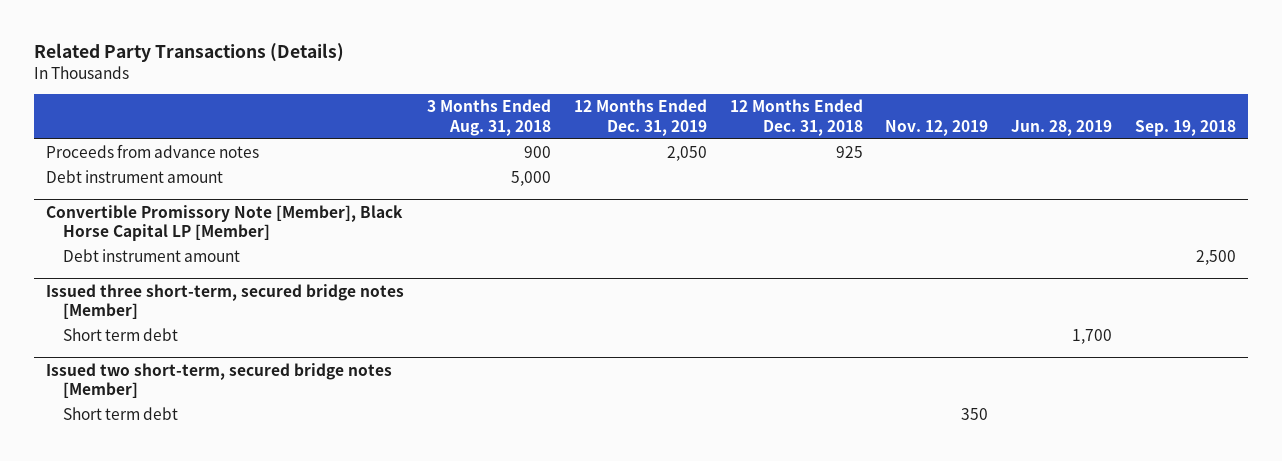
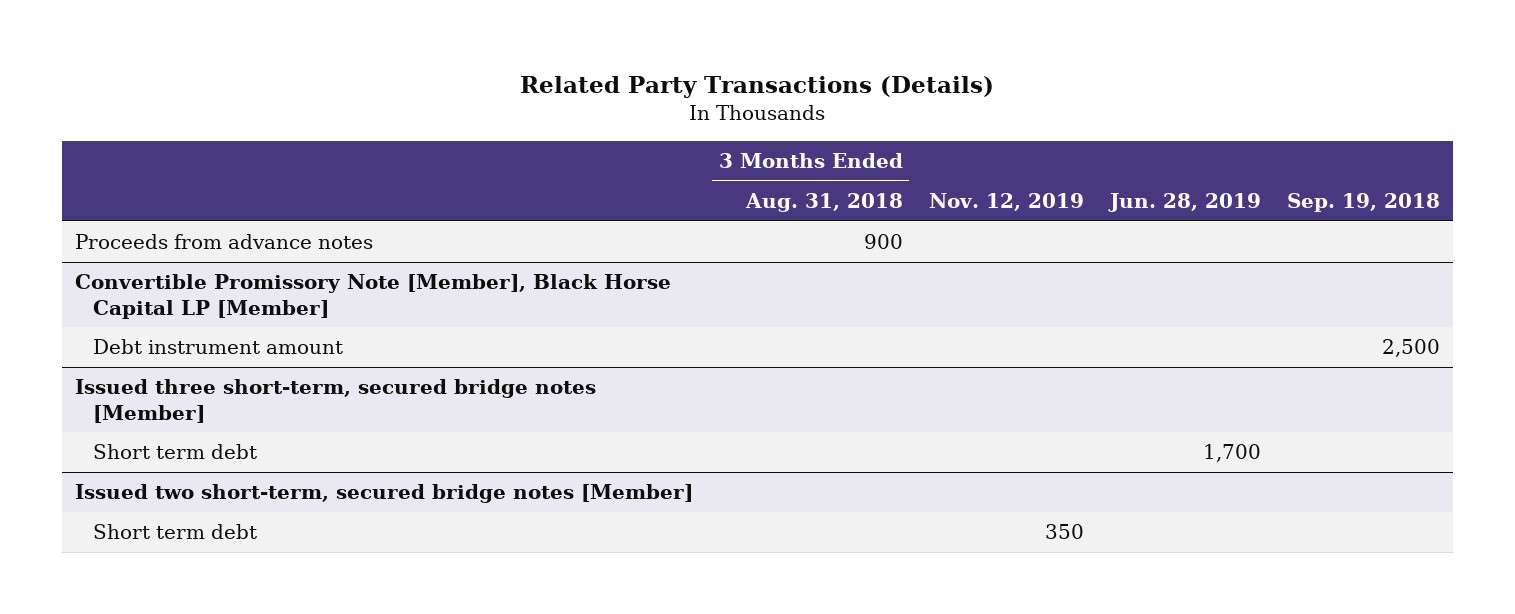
[573,99,707,136] 12 Months Ended Dec. 31, 2019 -> none
[729,99,863,136] 12 Months Ended Dec. 31, 2018 -> none
[45,170,223,184] Debt instrument amount -> none

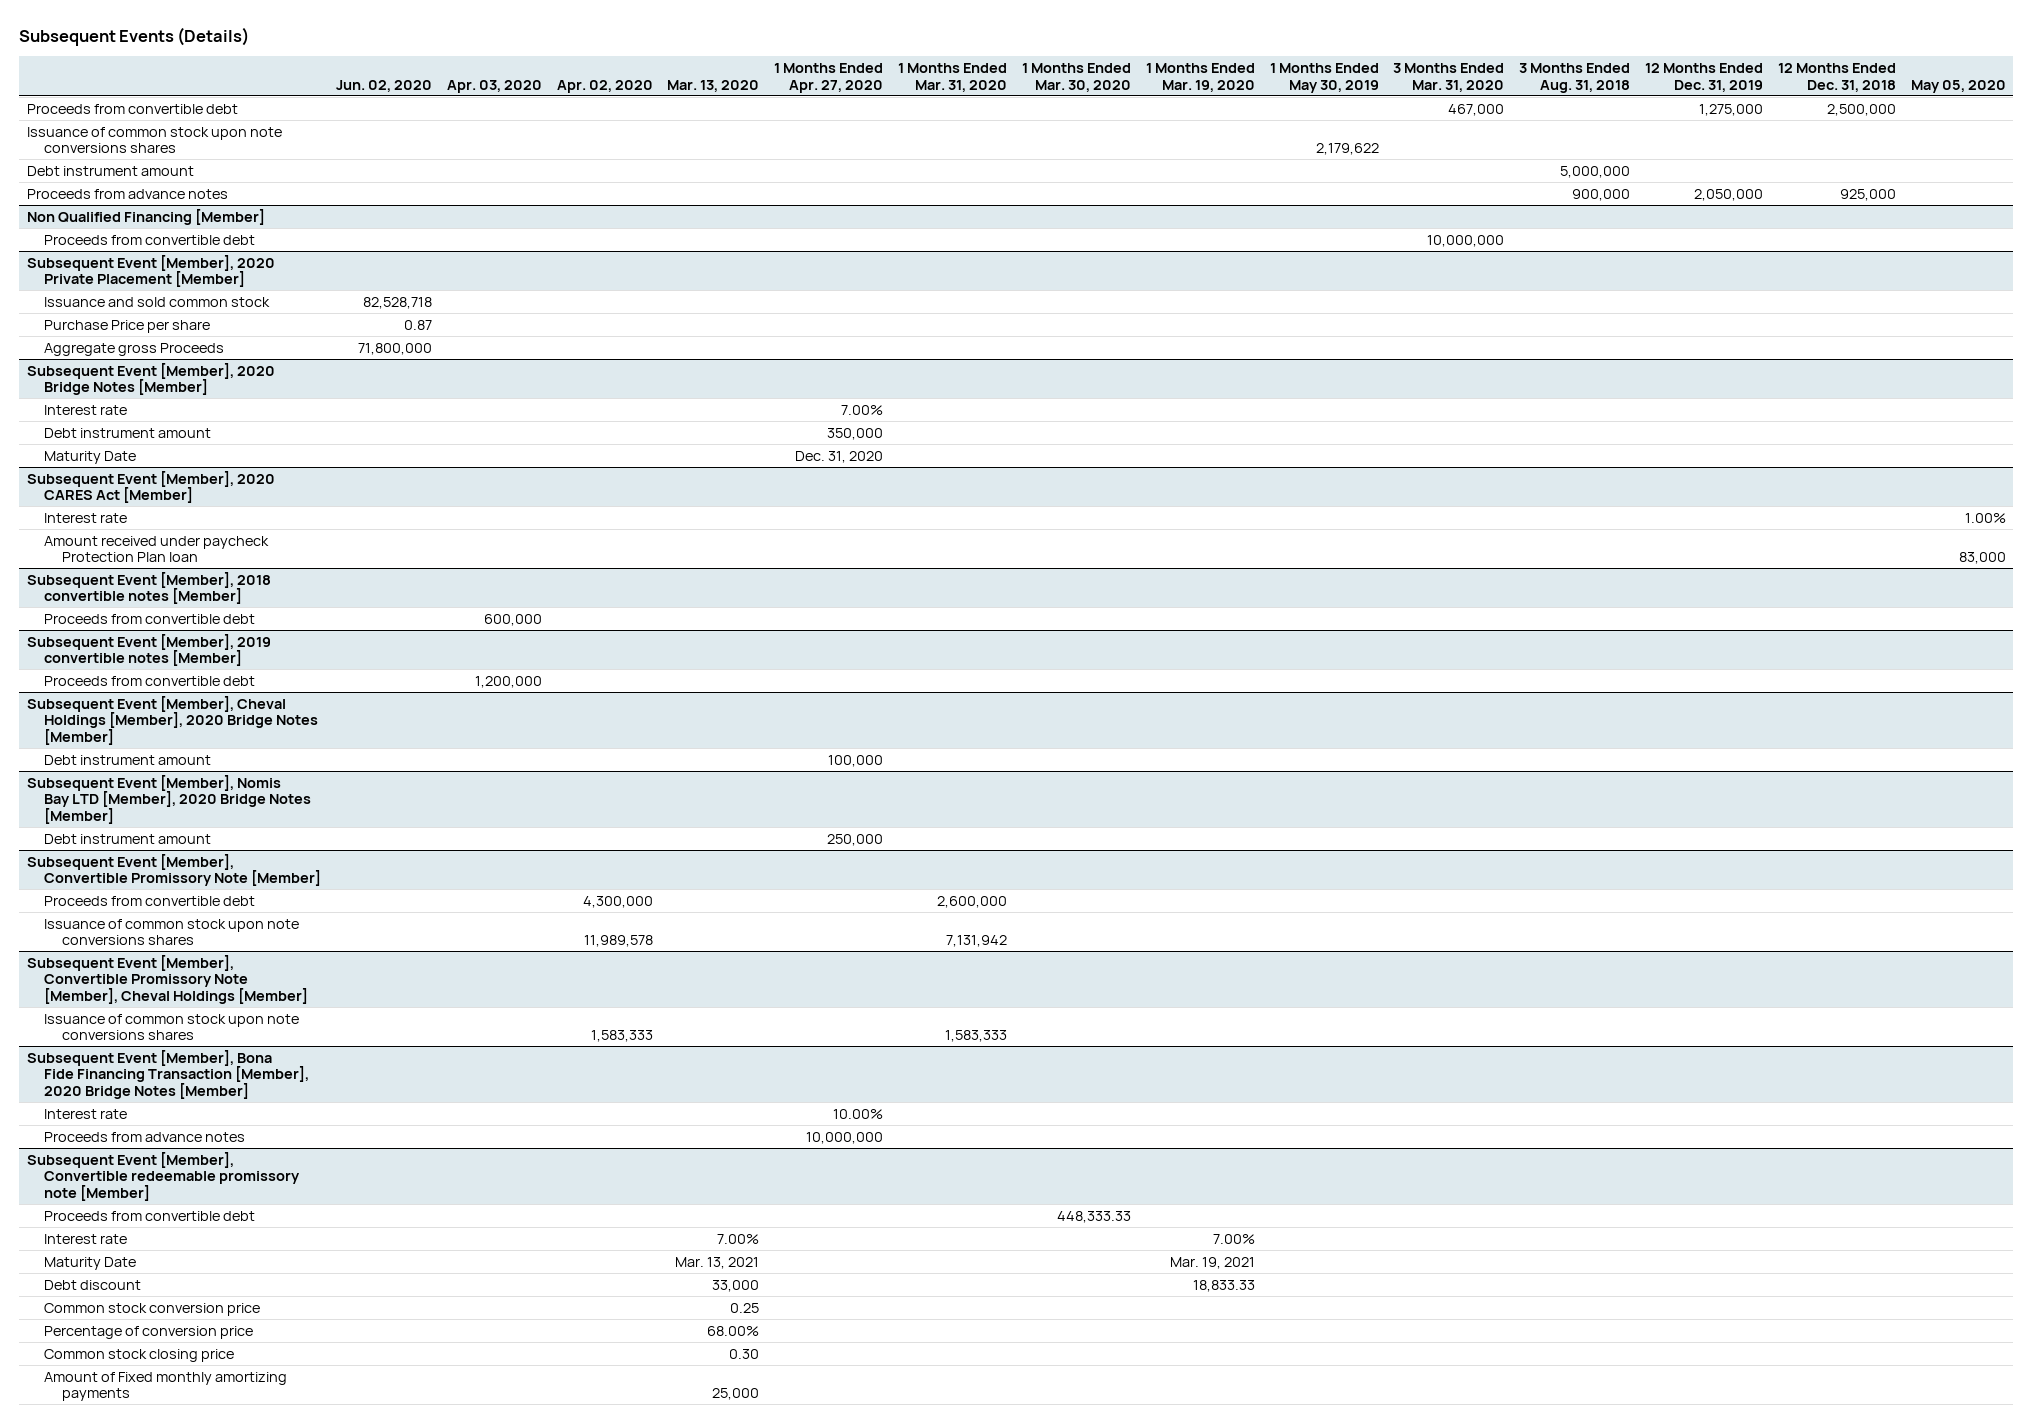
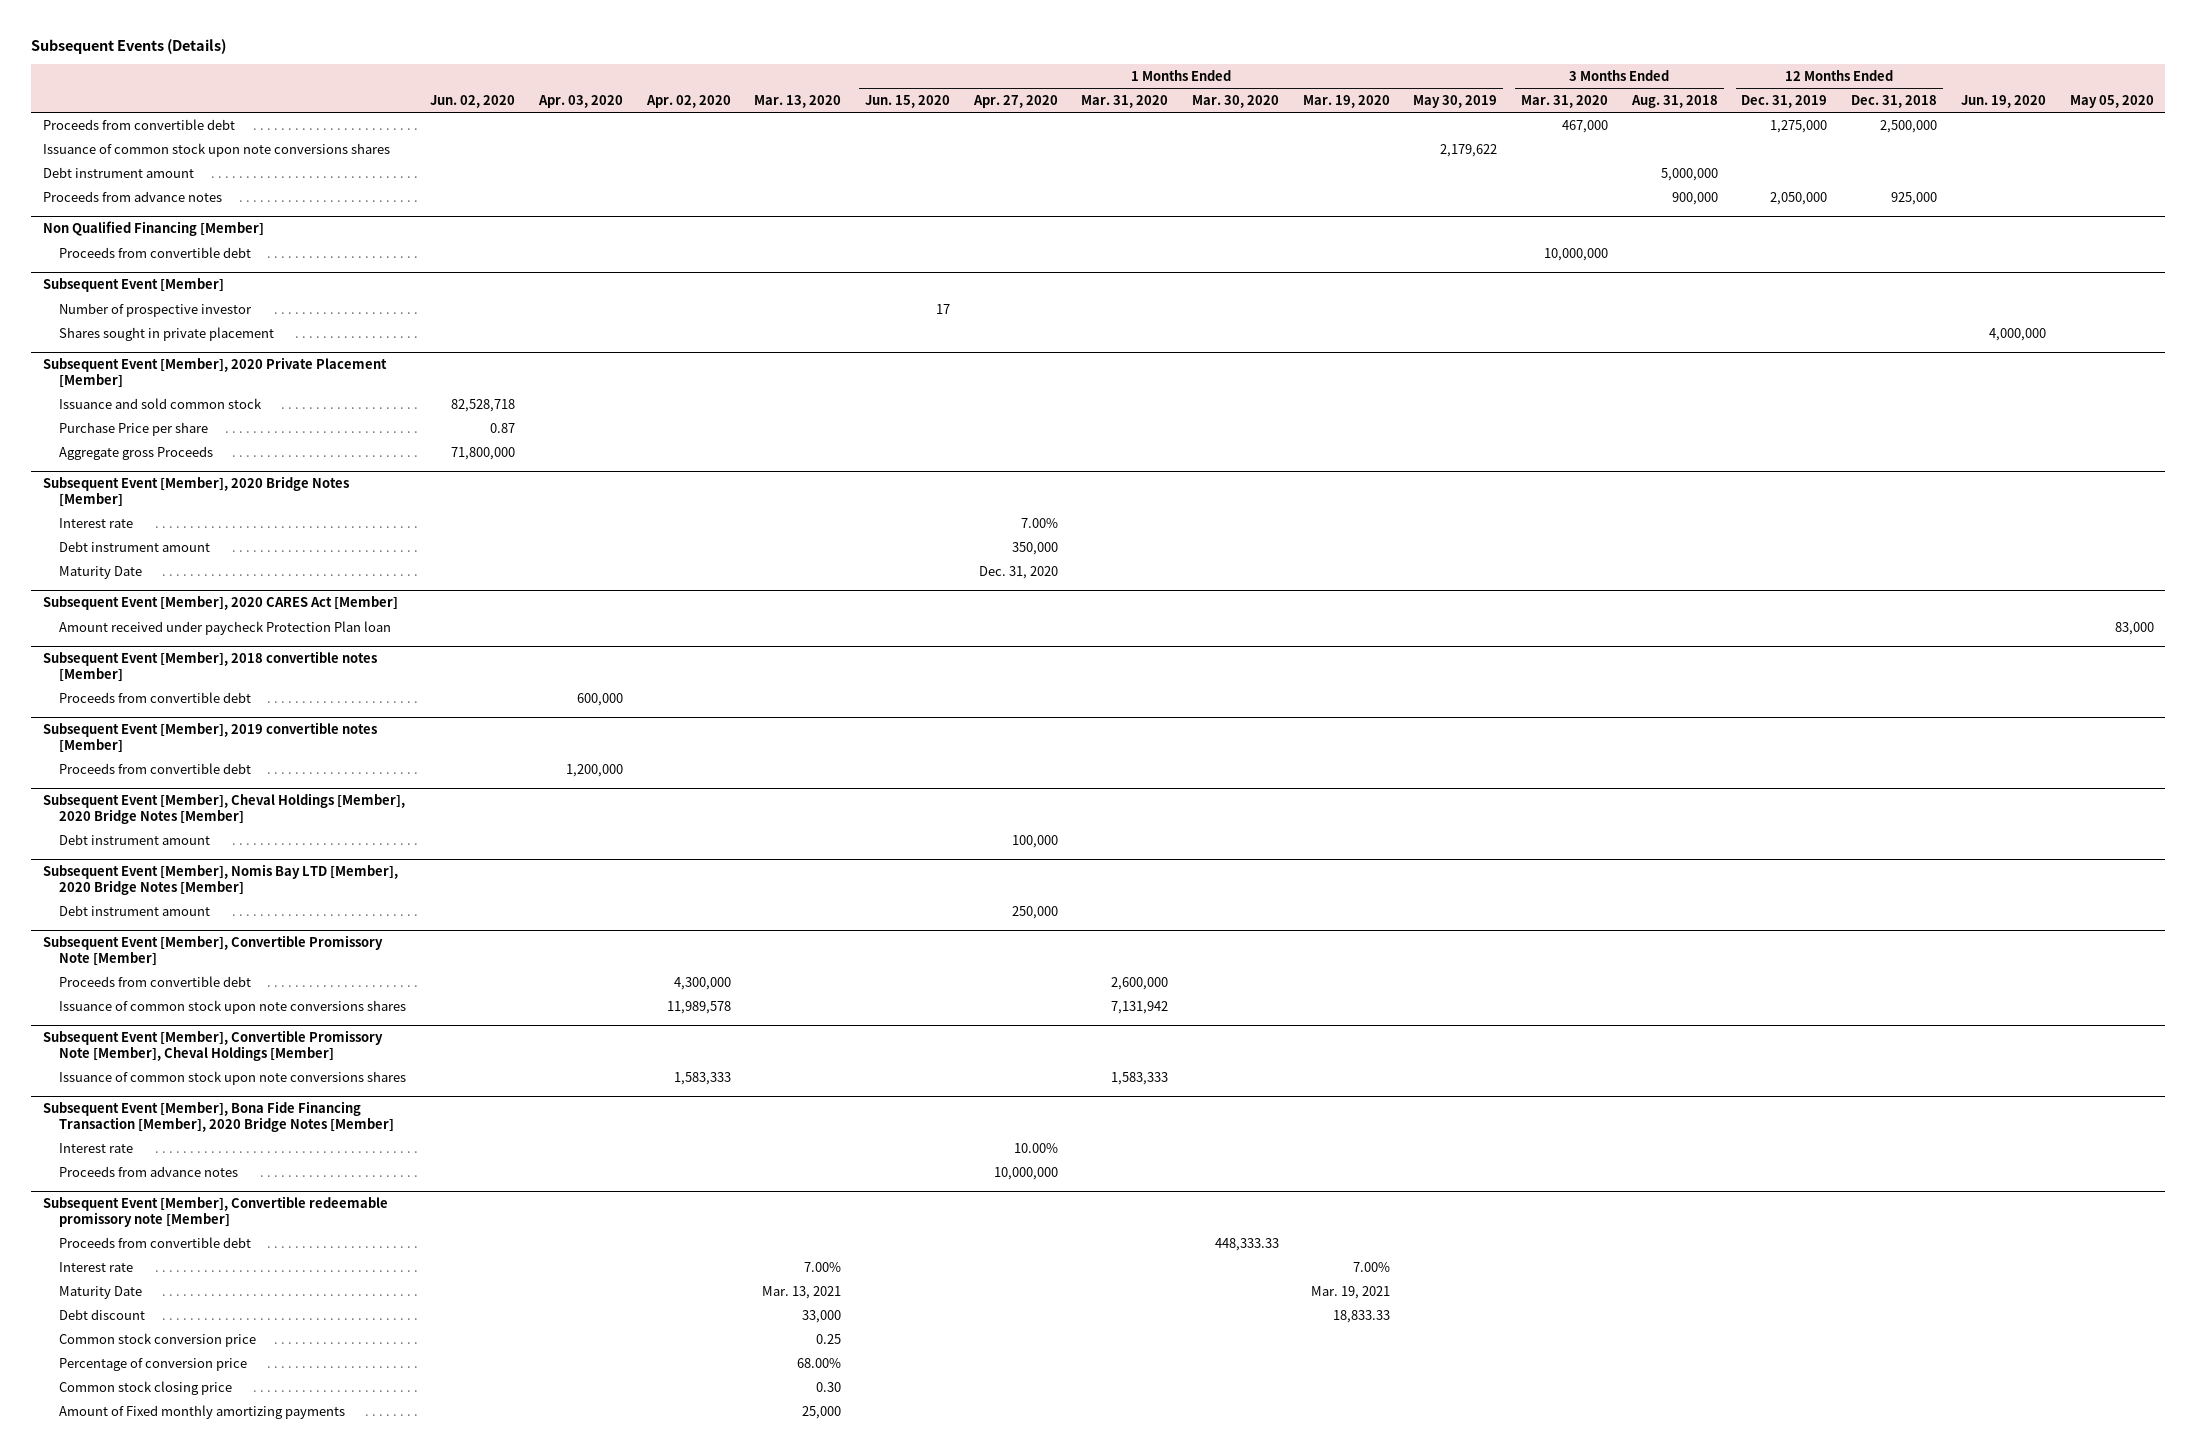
none -> [864,94,950,108] Jun. 15, 2020
none -> [1960,94,2046,108] Jun. 19, 2020
none -> [43,278,225,293] Subsequent Event [Member]
none -> [59,302,253,317] Number of prospective investor
none -> [59,326,275,341] Shares sought in private placement
[44,512,128,523] Interest rate -> none

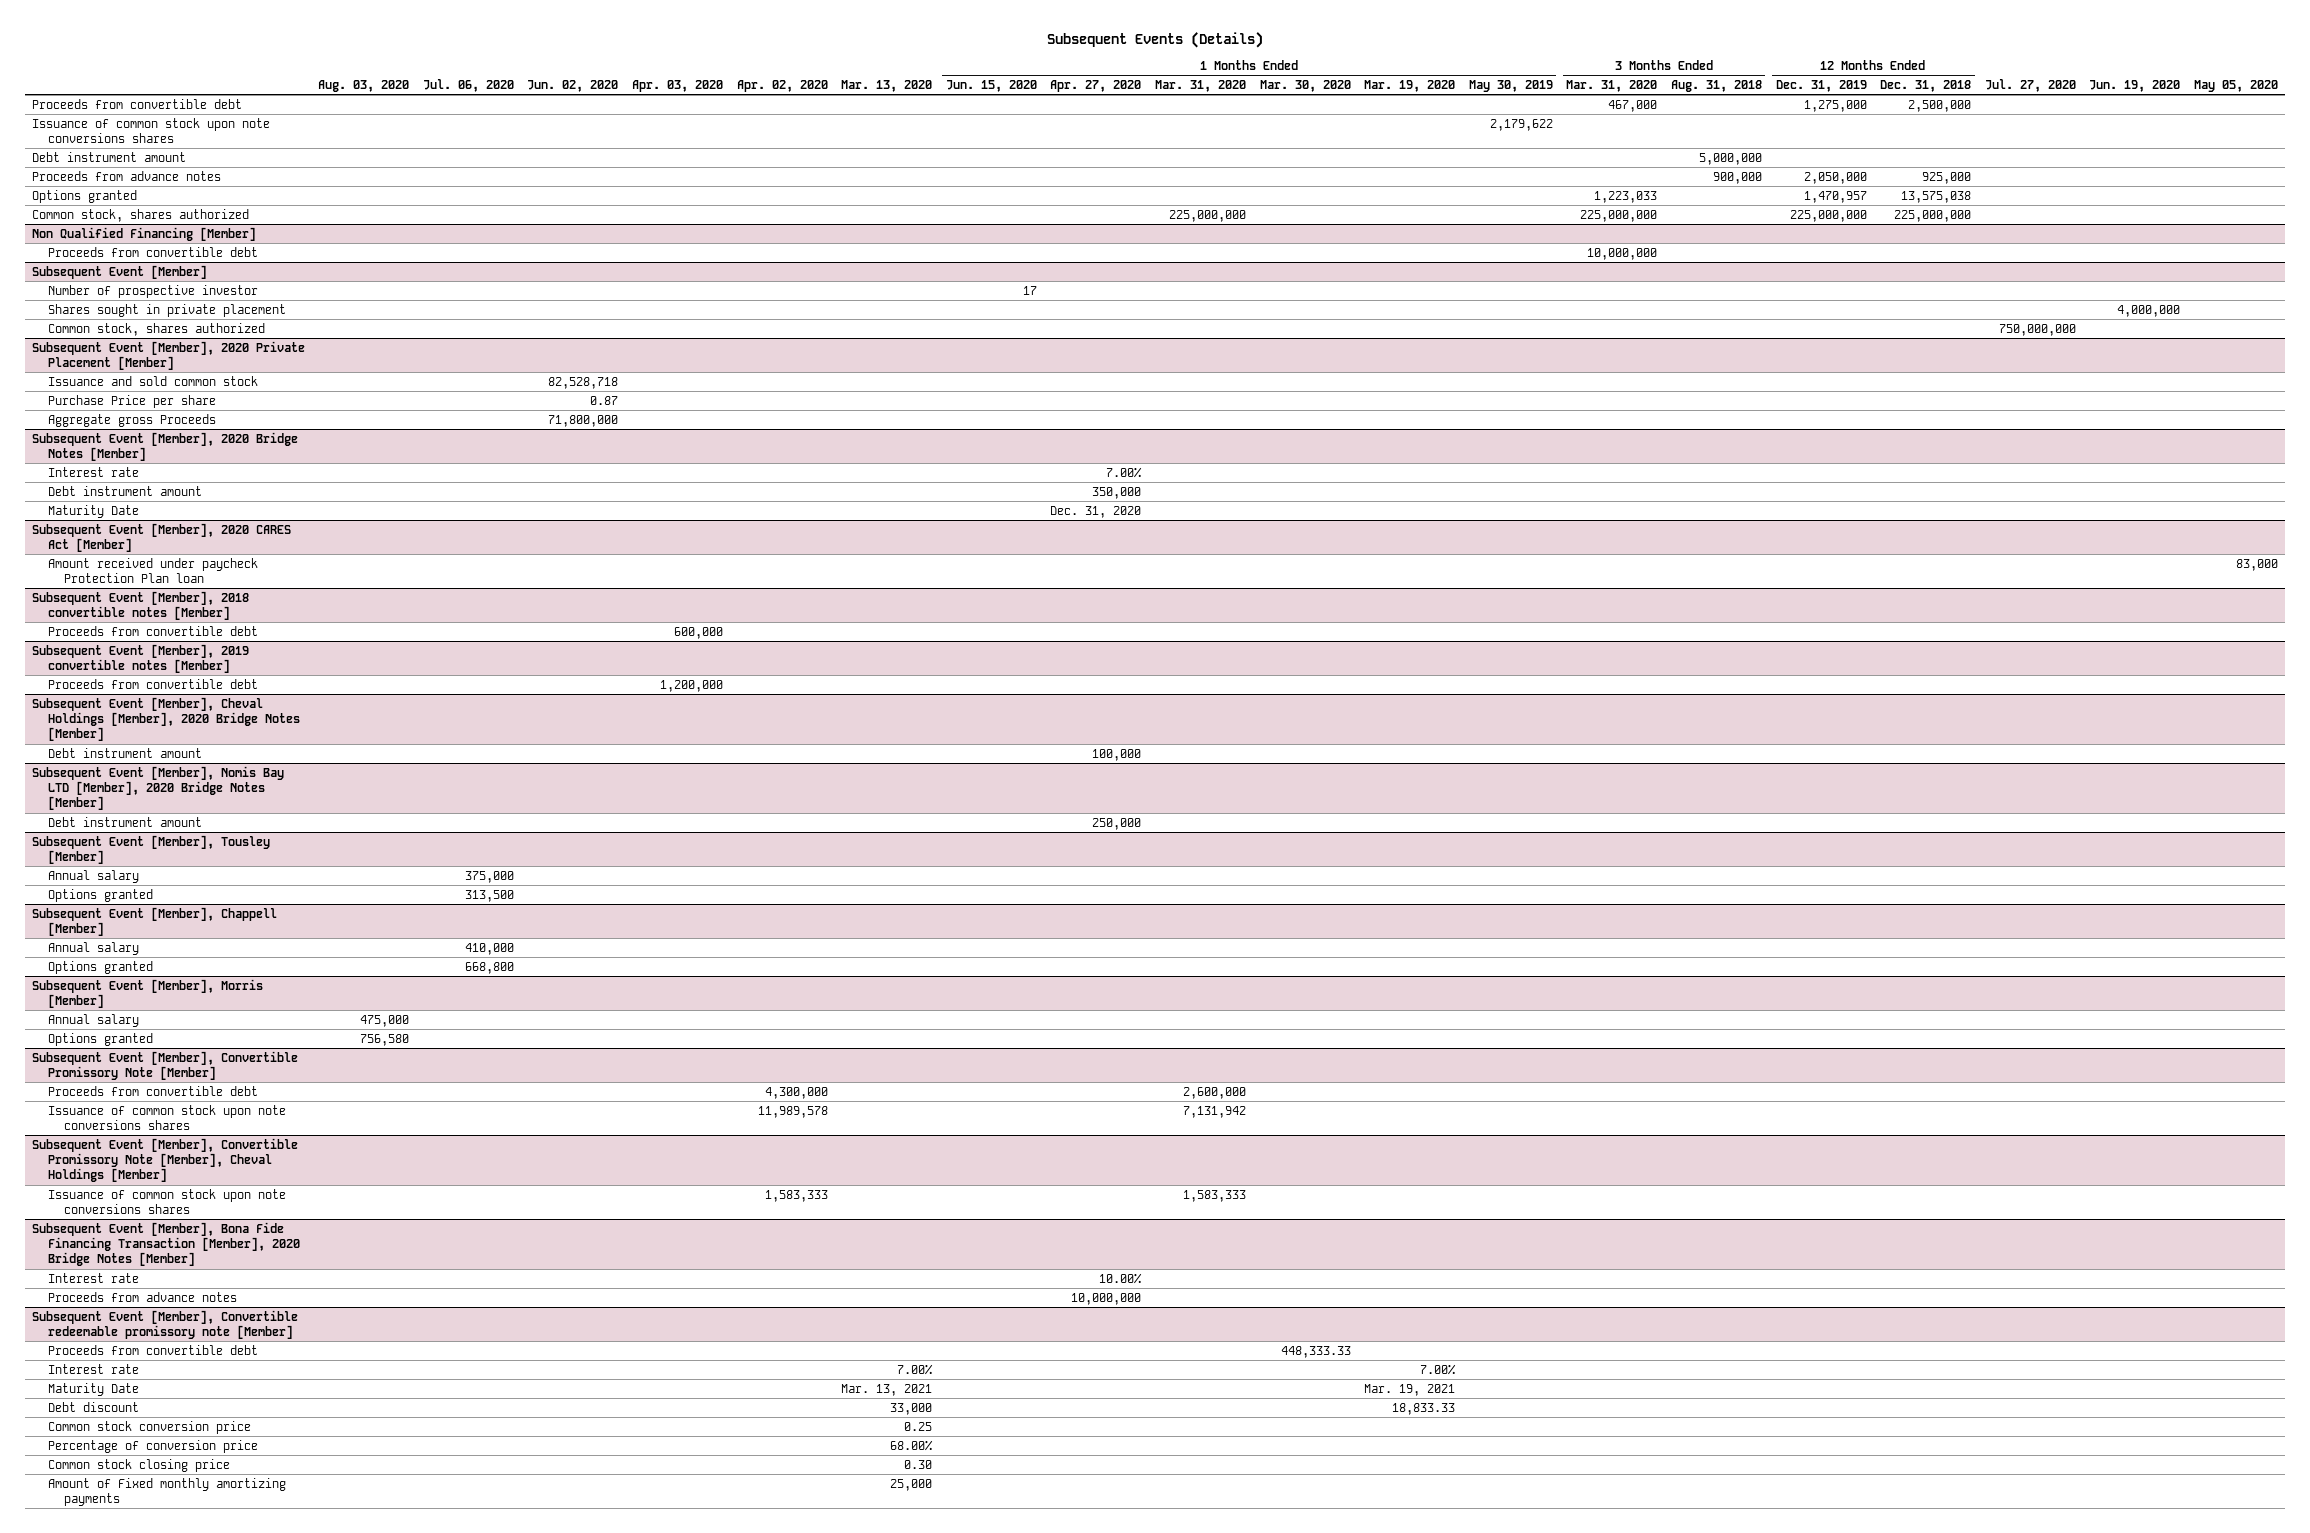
none -> [318,79,410,92] Aug. 03, 2020
none -> [422,78,514,92] Jul. 06, 2020
none -> [1984,78,2076,92] Jul. 27, 2020
none -> [31,189,137,203] Options granted
none -> [31,208,249,222] Common stock, shares authorized
none -> [47,322,265,336] Common stock, shares authorized
none -> [31,834,270,865] Subsequent Event [Member], Tousley [Member]
none -> [47,869,139,883] Annual salary
none -> [47,888,153,902] Options granted
none -> [31,906,277,937] Subsequent Event [Member], Chappell [Member]
none -> [47,941,139,955] Annual salary
none -> [47,960,153,974] Options granted
none -> [31,978,263,1009] Subsequent Event [Member], Morris [Member]
none -> [47,1013,139,1027] Annual salary
none -> [47,1032,153,1046] Options granted

